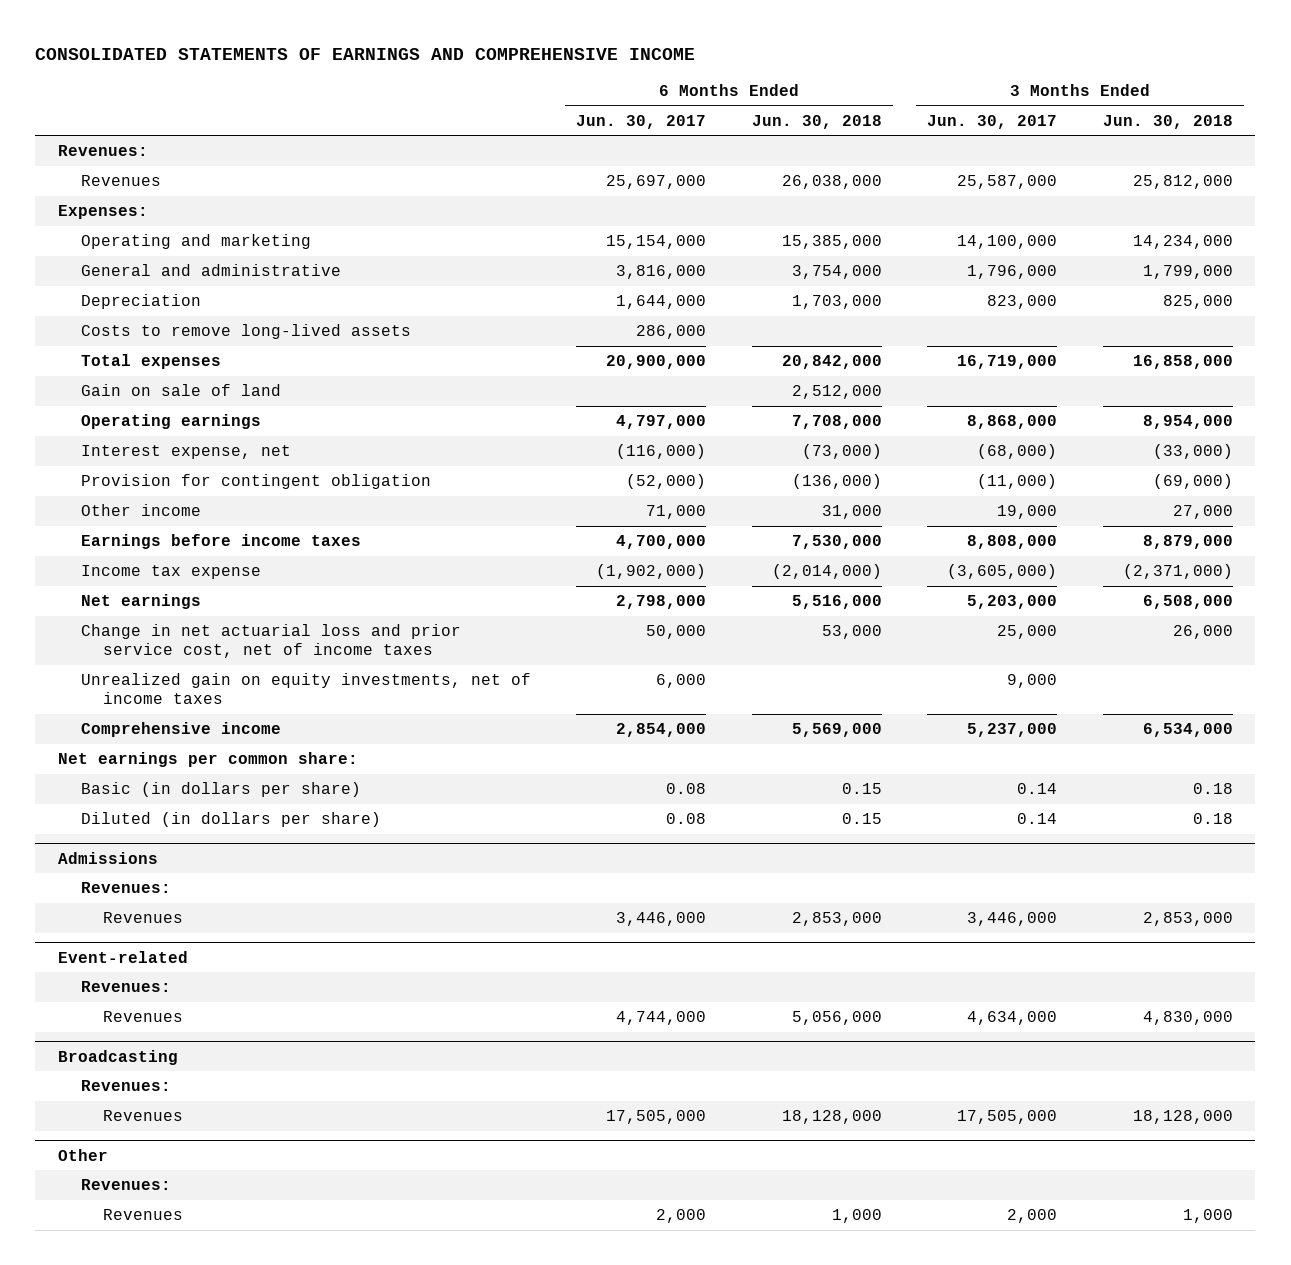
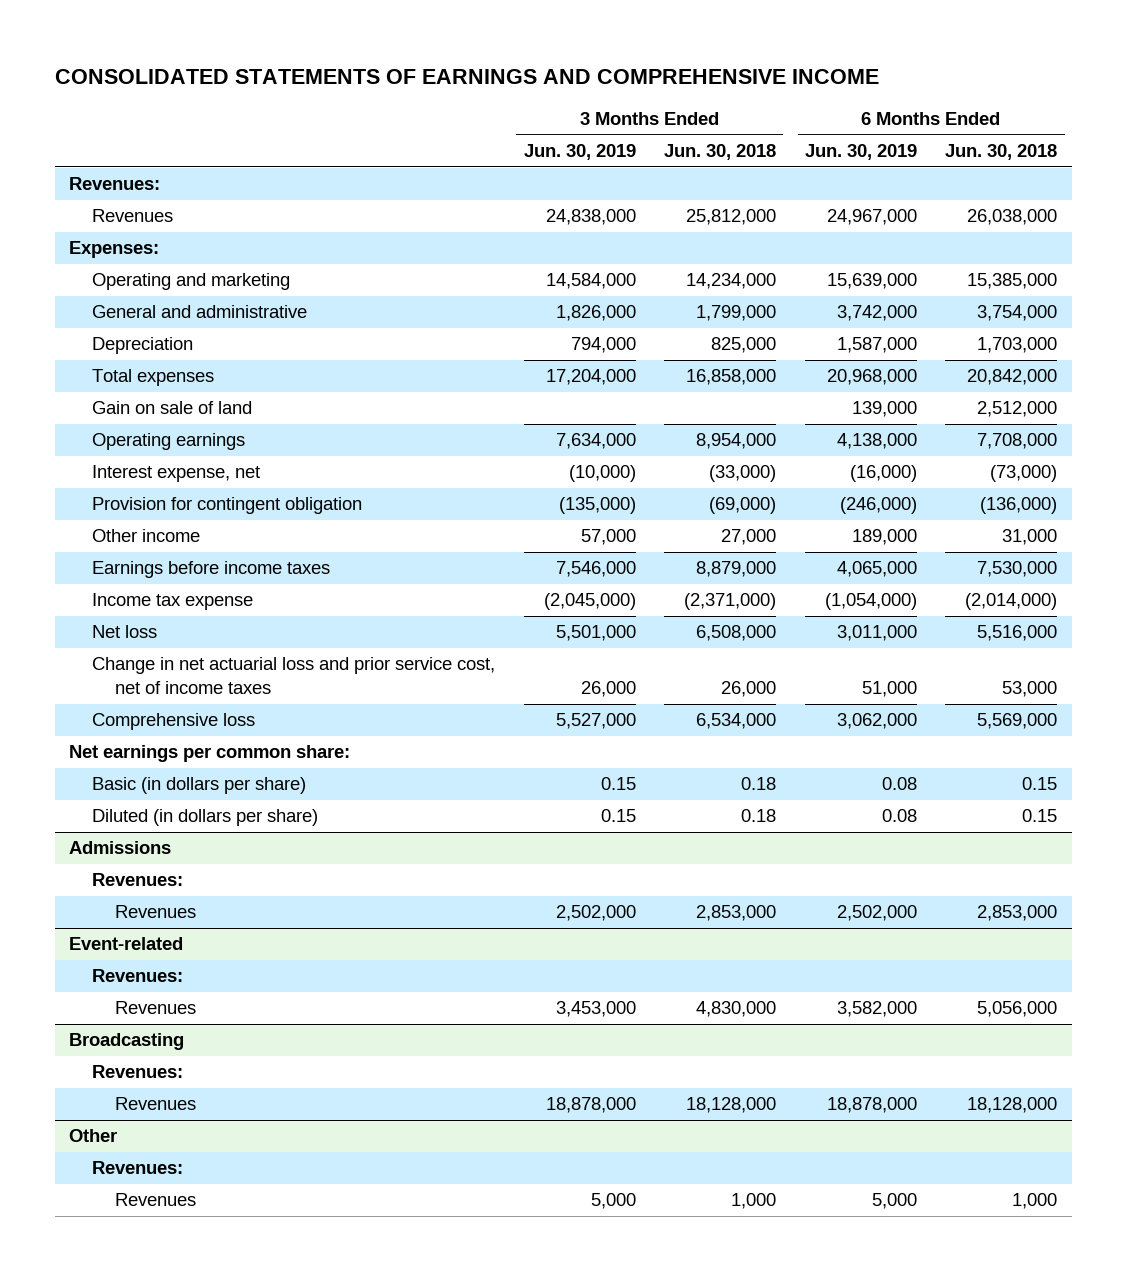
[576,114,707,129] Jun. 30, 2017 -> none
[927,114,1058,129] Jun. 30, 2017 -> none
none -> [523,144,636,161] Jun. 30, 2019
none -> [804,144,917,161] Jun. 30, 2019
[80,324,411,340] Costs to remove long-lived assets -> none
[80,594,201,610] Net earnings -> [91,625,157,639] Net loss
[80,673,531,705] Unrealized gain on equity investments, net of income taxes -> none
[80,722,281,738] Comprehensive income -> [91,713,255,731] Comprehensive loss

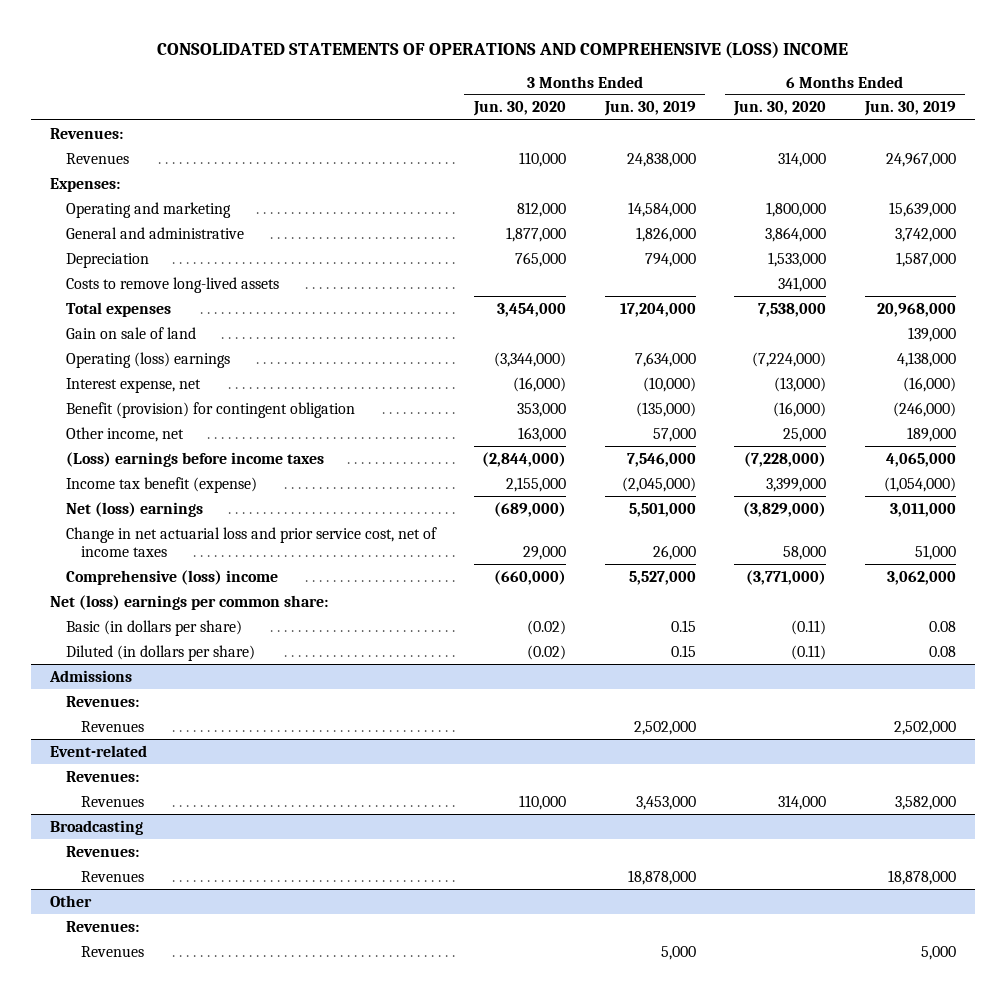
[54,68,879,84] CONSOLIDATED STATEMENTS OF EARNINGS AND COMPREHENSIVE INCOME -> [156,40,848,58] CONSOLIDATED STATEMENTS OF OPERATIONS AND COMPREHENSIVE (LOSS) INCOME
[664,144,777,161] Jun. 30, 2018 -> none
[945,144,1058,161] Jun. 30, 2018 -> none
none -> [473,101,567,117] Jun. 30, 2020
none -> [733,101,827,117] Jun. 30, 2020
none -> [65,276,279,293] Costs to remove long-lived assets
[91,433,245,451] Operating earnings -> [65,351,230,368] Operating (loss) earnings
[91,497,362,515] Provision for contingent obligation -> [65,401,355,418] Benefit (provision) for contingent obligation
[91,529,200,543] Other income -> [65,426,184,442] Other income, net
[91,561,330,579] Earnings before income taxes -> [65,451,324,467] (Loss) earnings before income taxes
[91,593,253,611] Income tax expense -> [65,476,257,493] Income tax benefit (expense)
[91,625,157,639] Net loss -> [65,501,203,517] Net (loss) earnings
[91,713,255,731] Comprehensive loss -> [65,569,278,585] Comprehensive (loss) income
[69,745,351,763] Net earnings per common share: -> [50,594,329,610] Net (loss) earnings per common share:

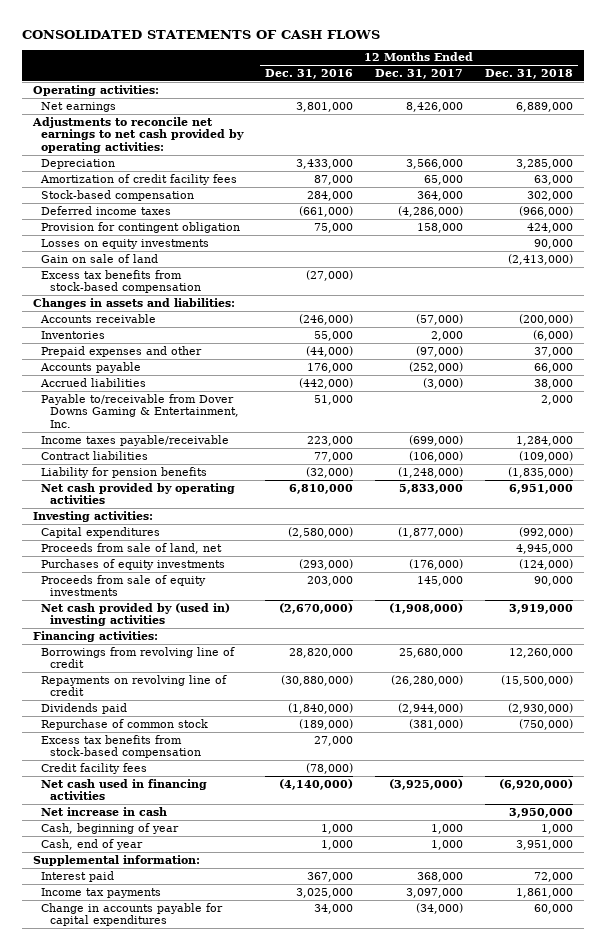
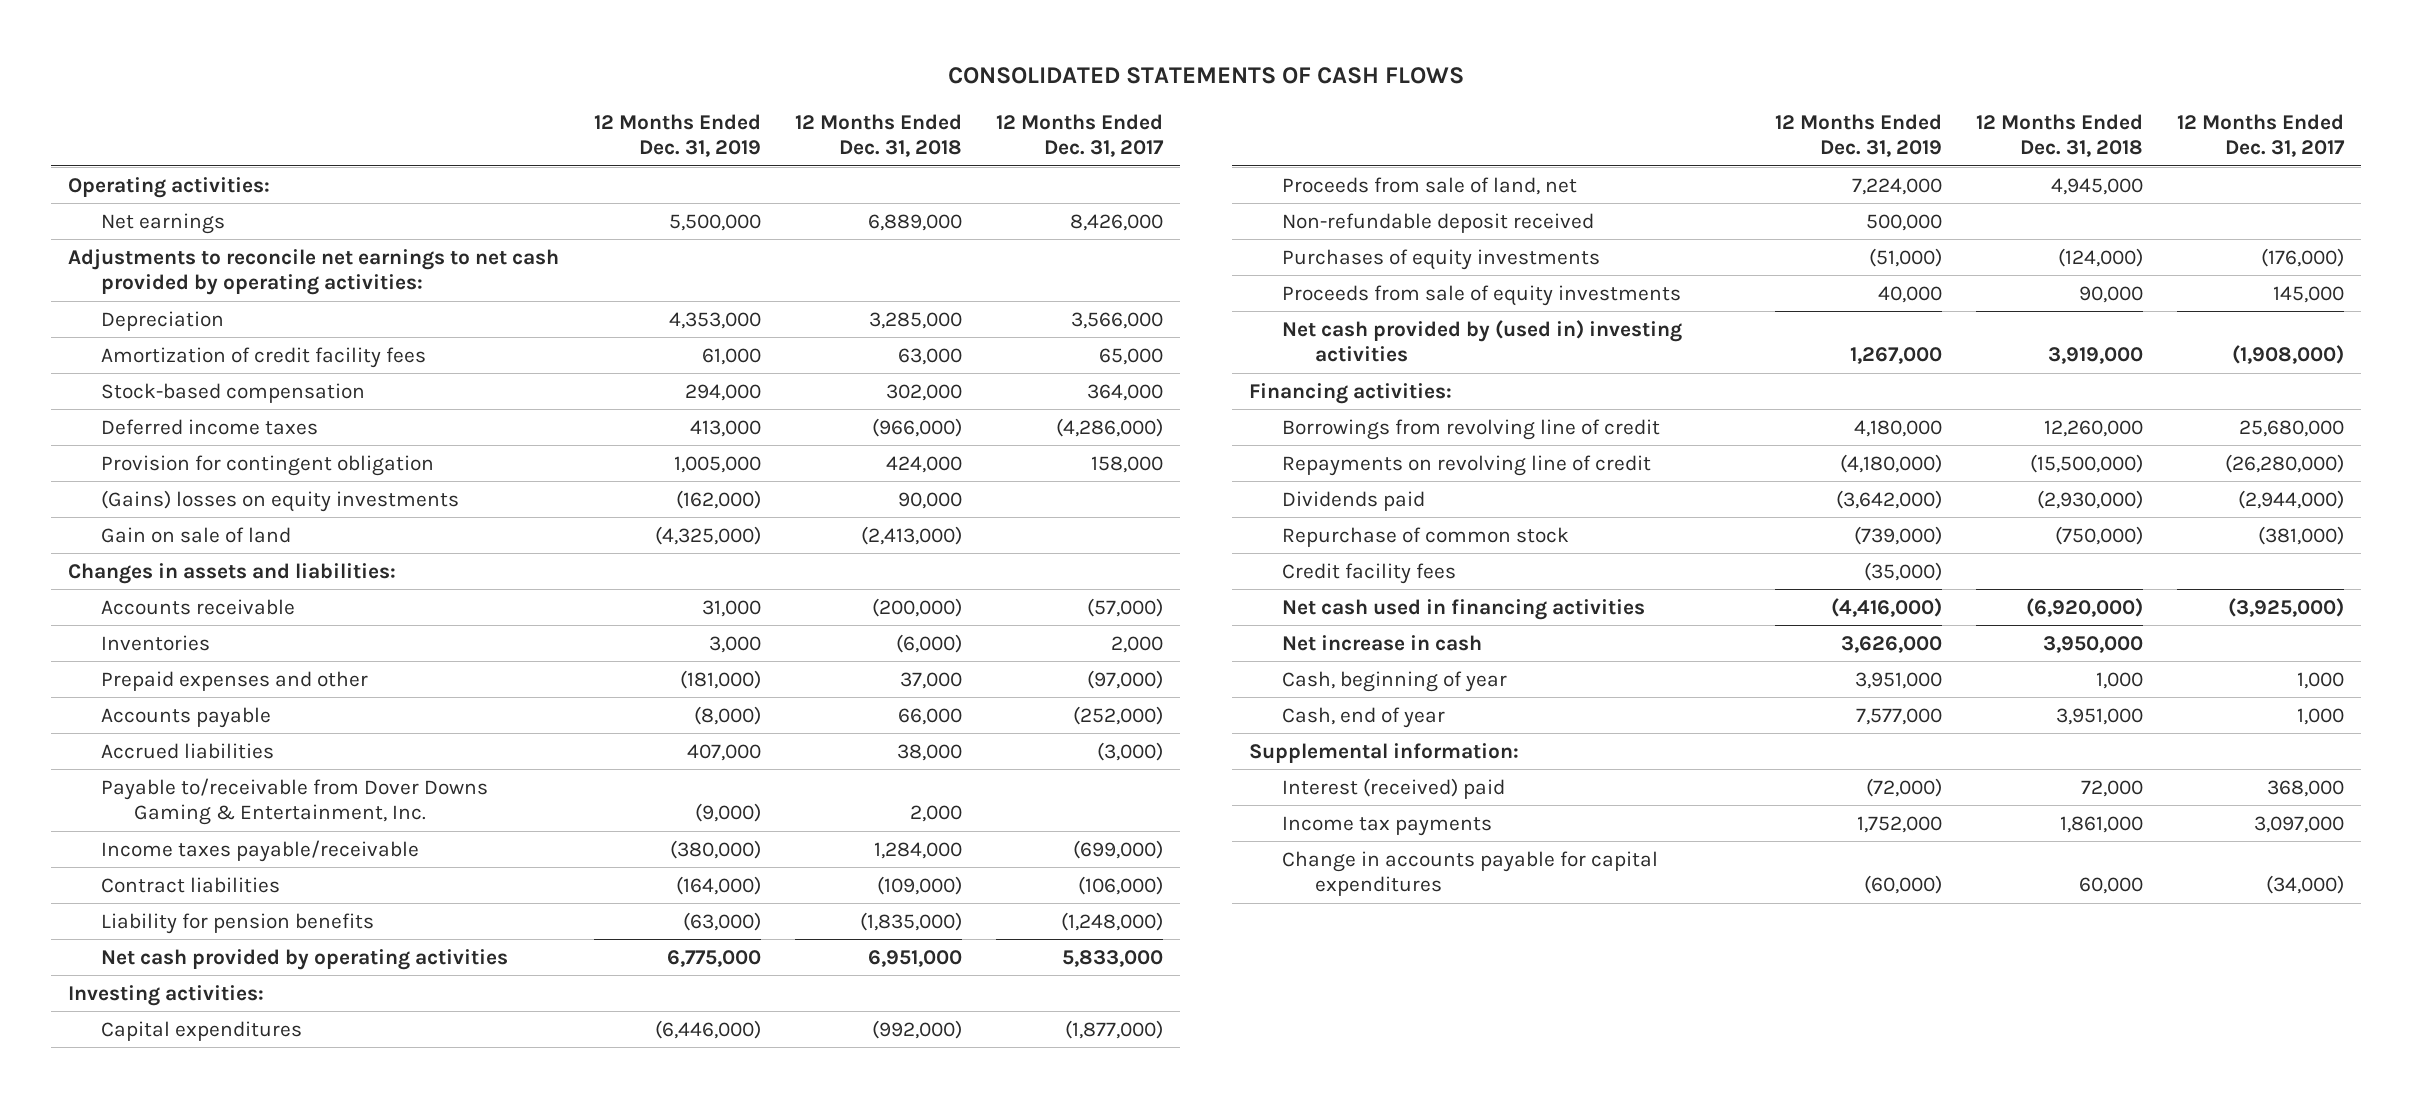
[265,68,354,79] Dec. 31, 2016 -> none
none -> [593,113,761,158] 12 Months Ended Dec. 31, 2019
[41,238,210,249] Losses on equity investments -> [101,489,460,512] (Gains) losses on equity investments
[41,269,201,294] Excess tax benefits from stock-based compensation -> none
none -> [1282,212,1595,233] Non-refundable deposit received
[41,734,201,759] Excess tax benefits from stock-based compensation -> none
[41,870,115,882] Interest paid -> [1282,777,1506,799] Interest (received) paid

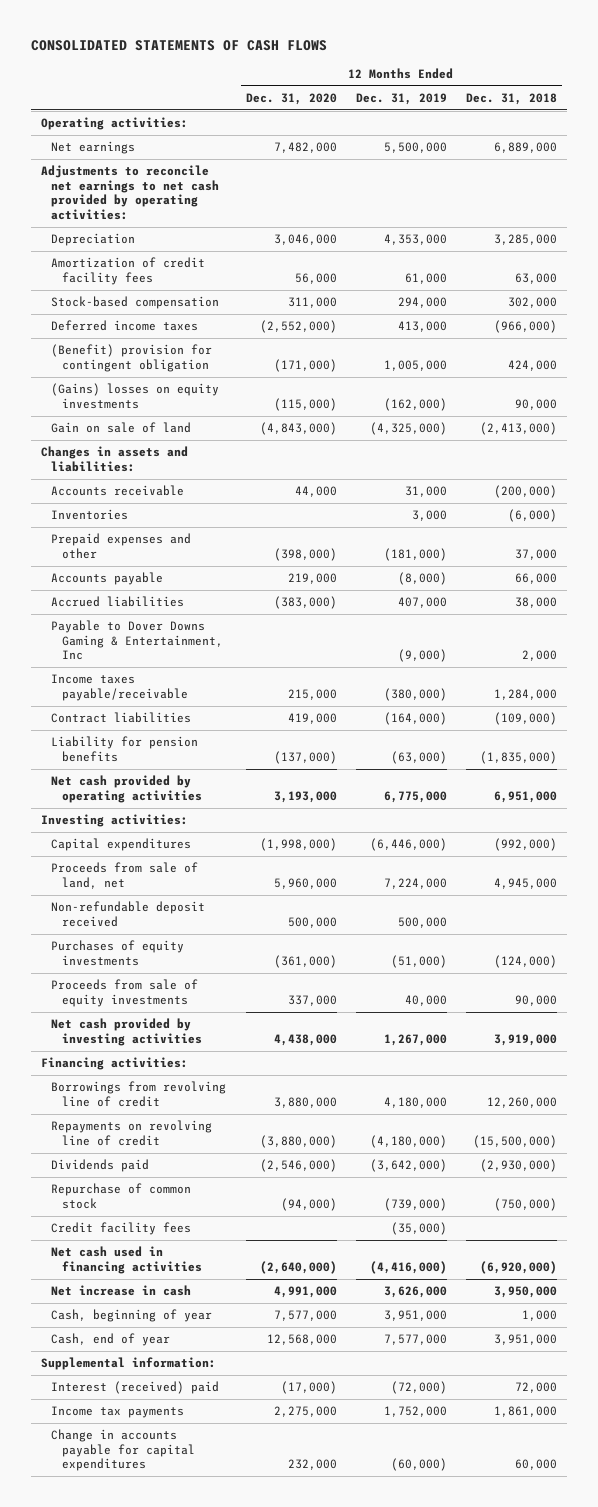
[996,113,1165,158] 12 Months Ended Dec. 31, 2017 -> none
none -> [245,93,337,106] Dec. 31, 2020
[101,454,435,476] Provision for contingent obligation -> [51,344,213,372] (Benefit) provision for contingent obligation
[101,777,489,826] Payable to/receivable from Dover Downs Gaming & Entertainment, Inc. -> [51,620,223,661] Payable to Dover Downs Gaming & Entertainment, Inc
[1282,319,1683,363] Net cash provided by (used in) investing activities -> [51,1018,202,1046] Net cash provided by investing activities

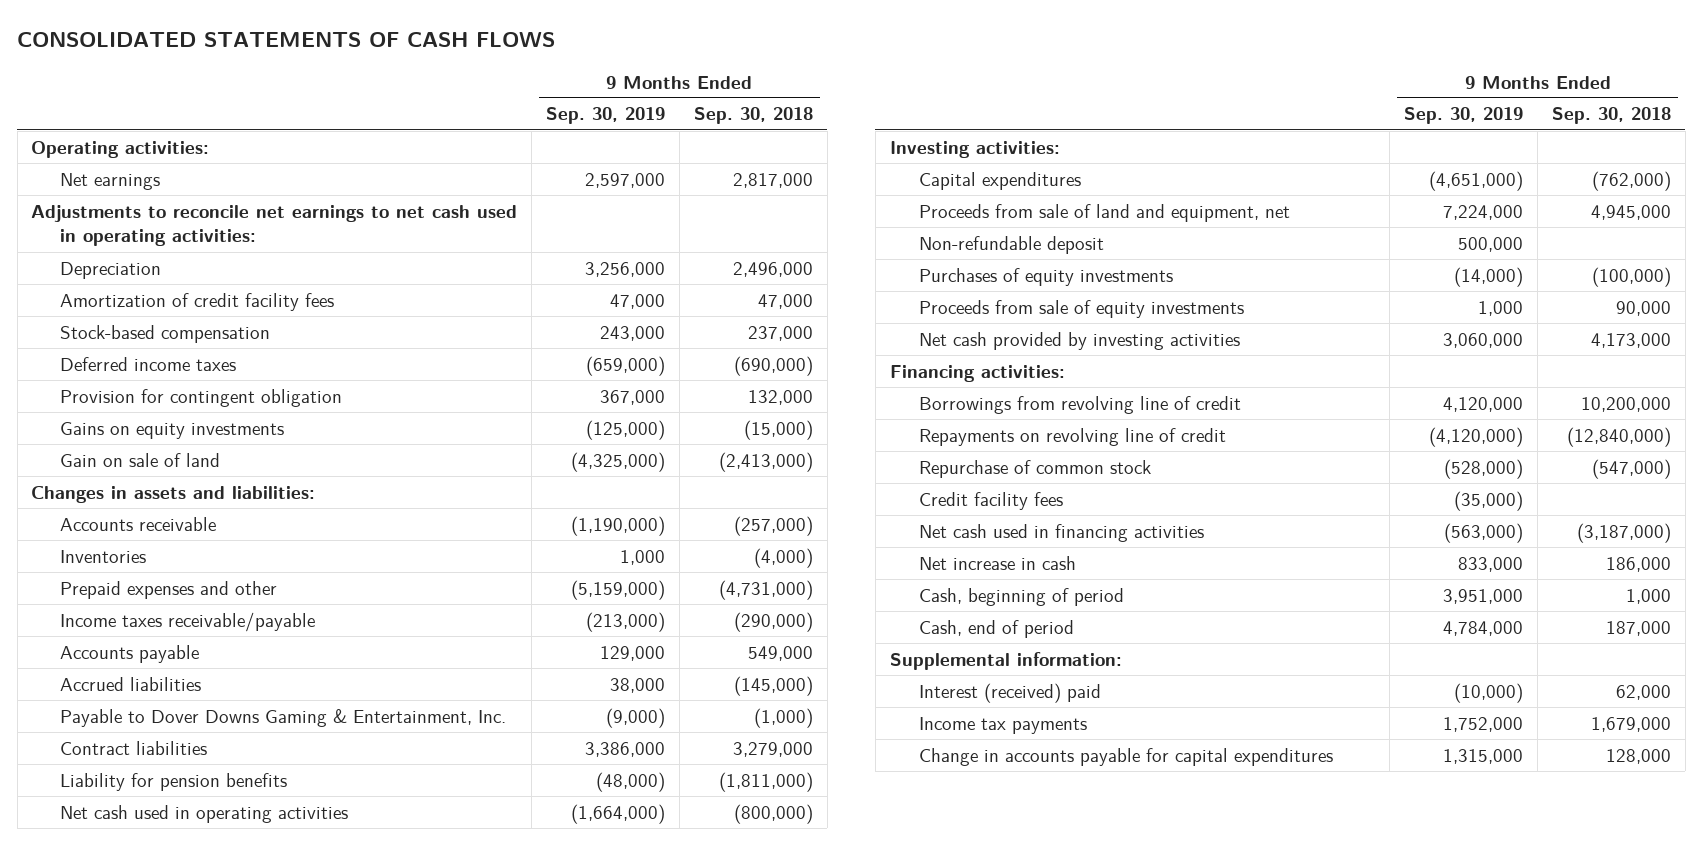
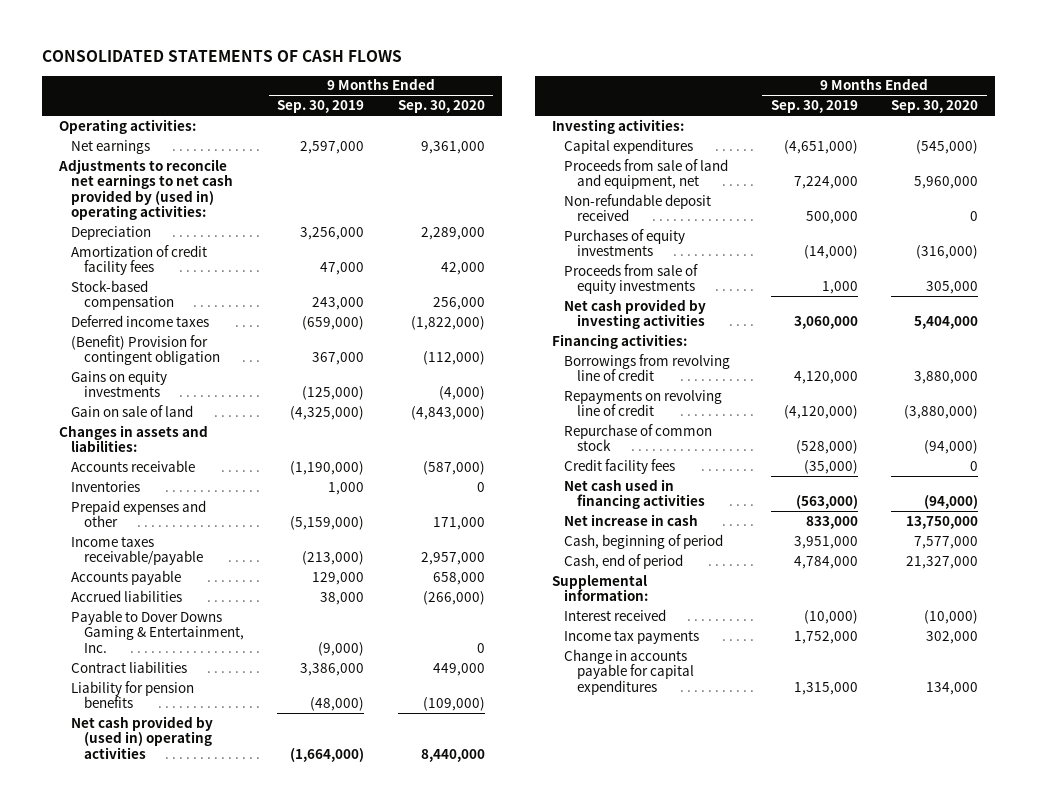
[693,107,813,125] Sep. 30, 2018 -> none
none -> [397,100,485,114] Sep. 30, 2020
[31,204,518,247] Adjustments to reconcile net earnings to net cash used in operating activities: -> [57,158,234,221] Adjustments to reconcile net earnings to net cash provided by (used in) operating activities:
[60,388,343,407] Provision for contingent obligation -> [71,334,220,366] (Benefit) Provision for contingent obligation
[60,804,349,823] Net cash used in operating activities -> [71,715,214,759] Net cash provided by (used in) operating activities
[918,235,1104,254] Non-refundable deposit -> [564,193,712,222] Non-refundable deposit received
[918,682,1101,703] Interest (received) paid -> [564,608,667,621] Interest received

